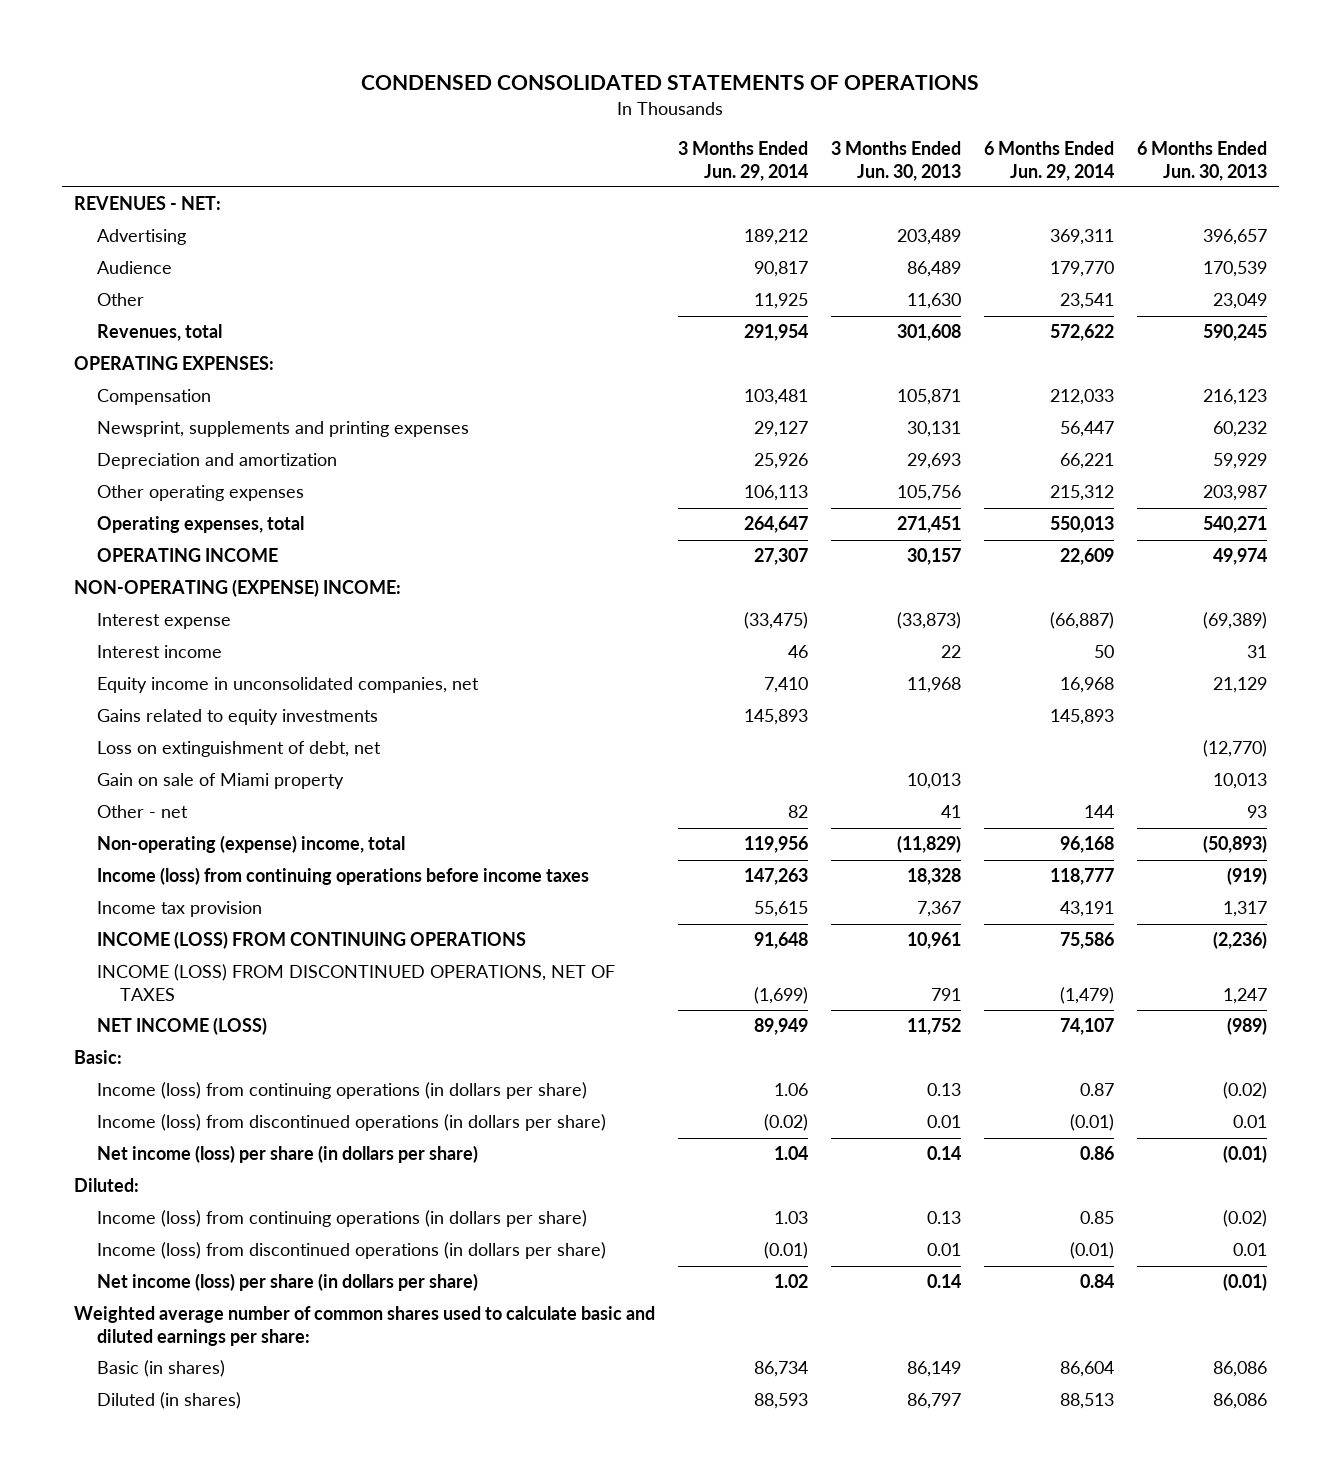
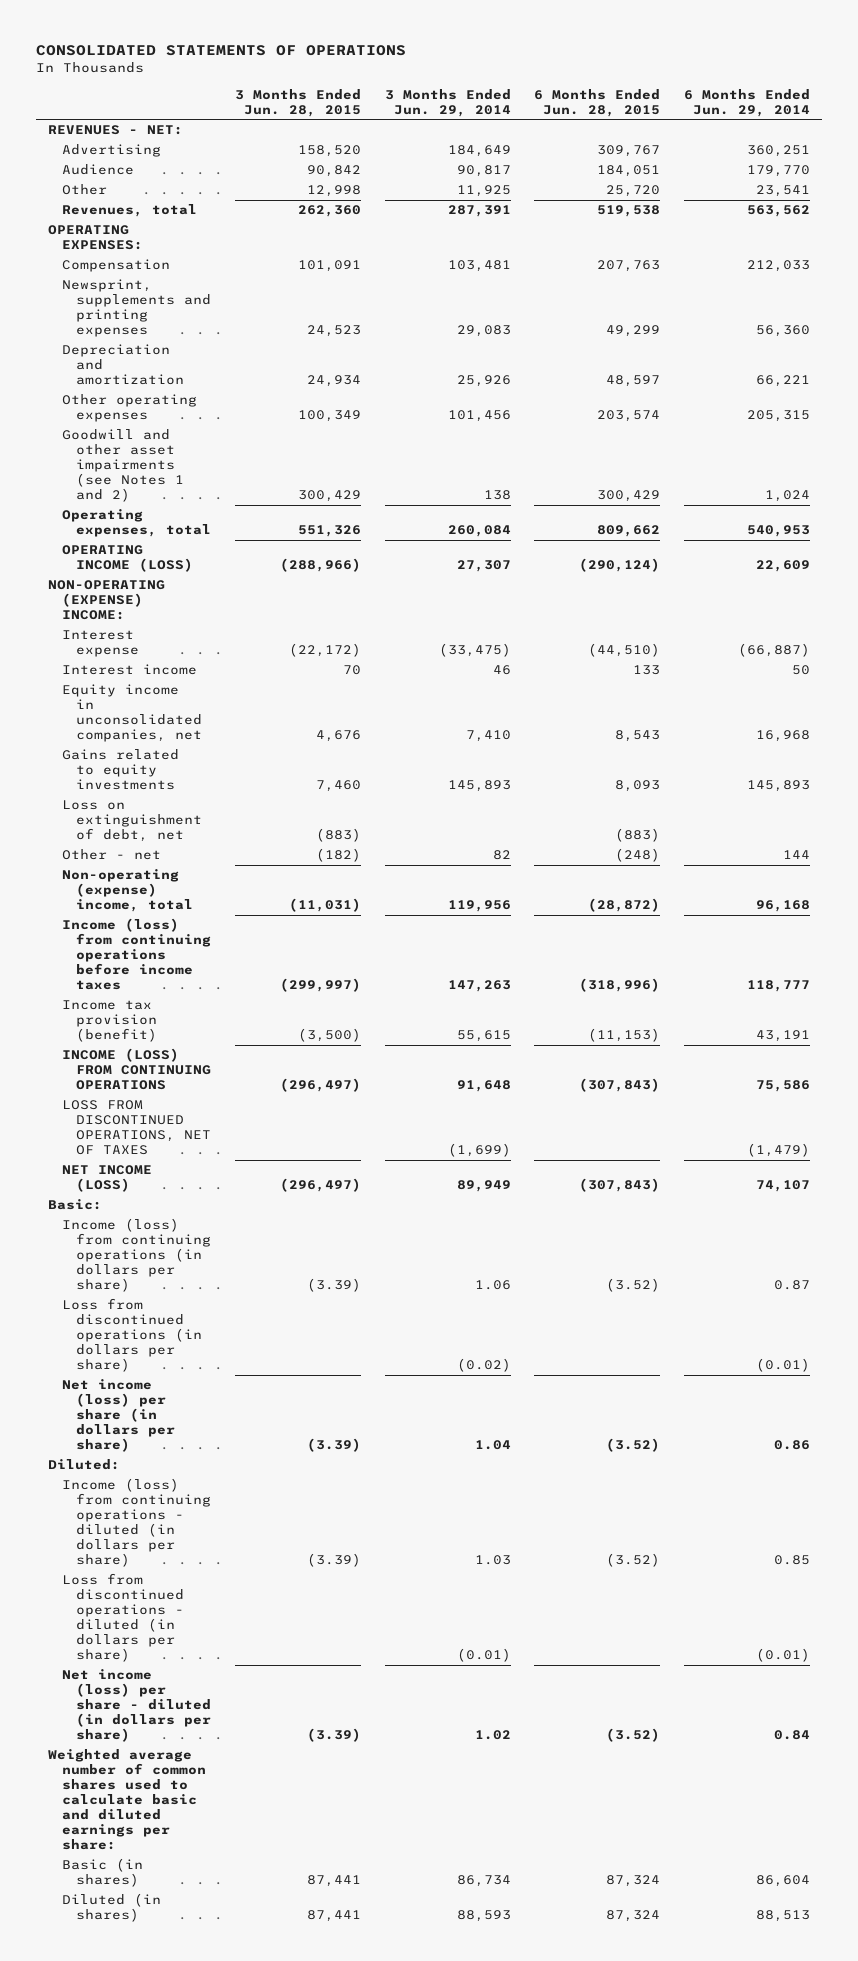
[361,75,980,91] CONDENSED CONSOLIDATED STATEMENTS OF OPERATIONS -> [36,45,407,57] CONSOLIDATED STATEMENTS OF OPERATIONS
[830,141,961,181] 3 Months Ended Jun. 30, 2013 -> none
[1137,141,1268,181] 6 Months Ended Jun. 30, 2013 -> none
none -> [234,88,361,117] 3 Months Ended Jun. 28, 2015
none -> [534,88,661,117] 6 Months Ended Jun. 28, 2015
[743,229,808,246] 189,212 -> [447,145,511,158] 184,649
[1050,229,1115,246] 369,311 -> [747,145,811,158] 360,251
[743,324,808,342] 291,954 -> [447,205,511,218] 287,391
[1050,324,1115,342] 572,622 -> [747,205,811,218] 563,562
[753,421,808,438] 29,127 -> [456,325,511,338] 29,083
[1060,421,1115,438] 56,447 -> [756,325,811,338] 56,360
[743,485,808,502] 106,113 -> [447,410,511,423] 101,456
[1050,485,1115,502] 215,312 -> [747,410,811,423] 205,315
none -> [62,429,185,503] Goodwill and other asset impairments (see Notes 1 and 2)
[743,516,808,534] 264,647 -> [447,525,511,538] 260,084
[1050,516,1115,534] 550,013 -> [747,525,811,538] 540,953
[96,548,278,563] OPERATING INCOME -> [62,545,194,573] OPERATING INCOME (LOSS)
[96,773,344,790] Gain on sale of Miami property -> none
[96,901,262,918] Income tax provision -> [62,1000,158,1043] Income tax provision (benefit)
[96,964,615,1001] INCOME (LOSS) FROM DISCONTINUED OPERATIONS, NET OF TAXES -> [62,1100,212,1156] LOSS FROM DISCONTINUED OPERATIONS, NET OF TAXES
[96,1114,606,1132] Income (loss) from discontinued operations (in dollars per share) -> [62,1298,203,1373] Loss from discontinued operations (in dollars per share)
[96,1210,587,1228] Income (loss) from continuing operations (in dollars per share) -> [62,1478,212,1568] Income (loss) from continuing operations - diluted (in dollars per share)
[96,1242,606,1260] Income (loss) from discontinued operations (in dollars per share) -> [62,1573,185,1663] Loss from discontinued operations - diluted (in dollars per share)
[96,1273,478,1292] Net income (loss) per share (in dollars per share) -> [62,1669,212,1743] Net income (loss) per share - diluted (in dollars per share)

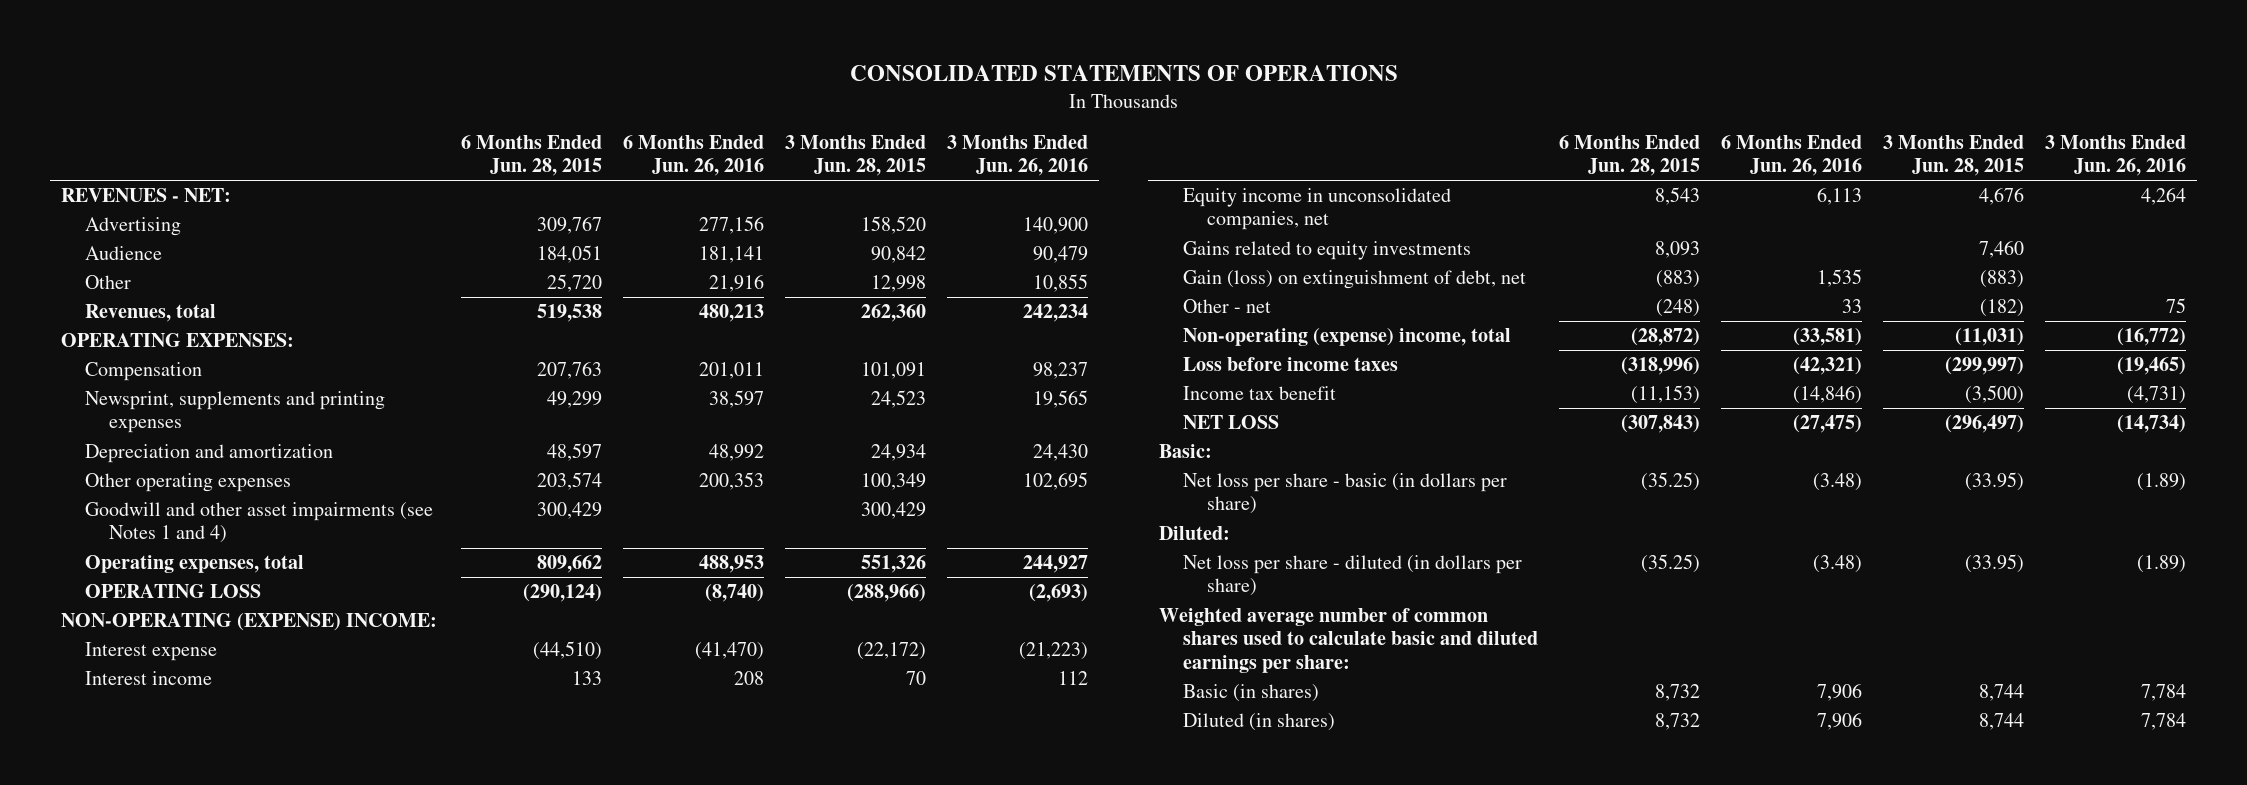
[384,88,511,117] 3 Months Ended Jun. 29, 2014 -> none
[684,88,811,117] 6 Months Ended Jun. 29, 2014 -> none
none -> [623,134,765,177] 6 Months Ended Jun. 26, 2016
none -> [947,134,1089,177] 3 Months Ended Jun. 26, 2016
[62,429,185,503] Goodwill and other asset impairments (see Notes 1 and 2) -> [84,502,433,544] Goodwill and other asset impairments (see Notes 1 and 4)
[62,545,194,573] OPERATING INCOME (LOSS) -> [84,584,261,599] OPERATING LOSS
[62,800,203,843] Loss on extinguishment of debt, net -> [1183,270,1527,290] Gain (loss) on extinguishment of debt, net
[62,1048,212,1091] INCOME (LOSS) FROM CONTINUING OPERATIONS -> none
[62,1100,212,1156] LOSS FROM DISCONTINUED OPERATIONS, NET OF TAXES -> none
[62,918,212,991] Income (loss) from continuing operations before income taxes -> [1183,357,1399,372] Loss before income taxes
[62,1000,158,1043] Income tax provision (benefit) -> [1183,386,1337,401] Income tax benefit
[62,1165,153,1193] NET INCOME (LOSS) -> [1183,415,1280,430] NET LOSS
[62,1218,212,1293] Income (loss) from continuing operations (in dollars per share) -> none
[62,1298,203,1373] Loss from discontinued operations (in dollars per share) -> none
[62,1379,176,1453] Net income (loss) per share (in dollars per share) -> [1183,473,1508,515] Net loss per share - basic (in dollars per share)
[306,1438,361,1453] (3.39) -> [1965,472,2025,492] (33.95)
[606,1438,661,1453] (3.52) -> [1641,472,1701,492] (35.25)
[62,1478,212,1568] Income (loss) from continuing operations - diluted (in dollars per share) -> none
[62,1573,185,1663] Loss from discontinued operations - diluted (in dollars per share) -> none
[62,1669,212,1743] Net income (loss) per share - diluted (in dollars per share) -> [1183,555,1523,597] Net loss per share - diluted (in dollars per share)
[306,1728,361,1743] (3.39) -> [1965,554,2025,574] (33.95)
[606,1728,661,1743] (3.52) -> [1641,554,1701,574] (35.25)
[306,1875,361,1888] 87,441 -> [1979,684,2025,702] 8,744
[606,1875,661,1888] 87,324 -> [1655,684,1701,702] 8,732
[306,1910,361,1923] 87,441 -> [1979,713,2025,731] 8,744
[606,1910,661,1923] 87,324 -> [1655,713,1701,731] 8,732

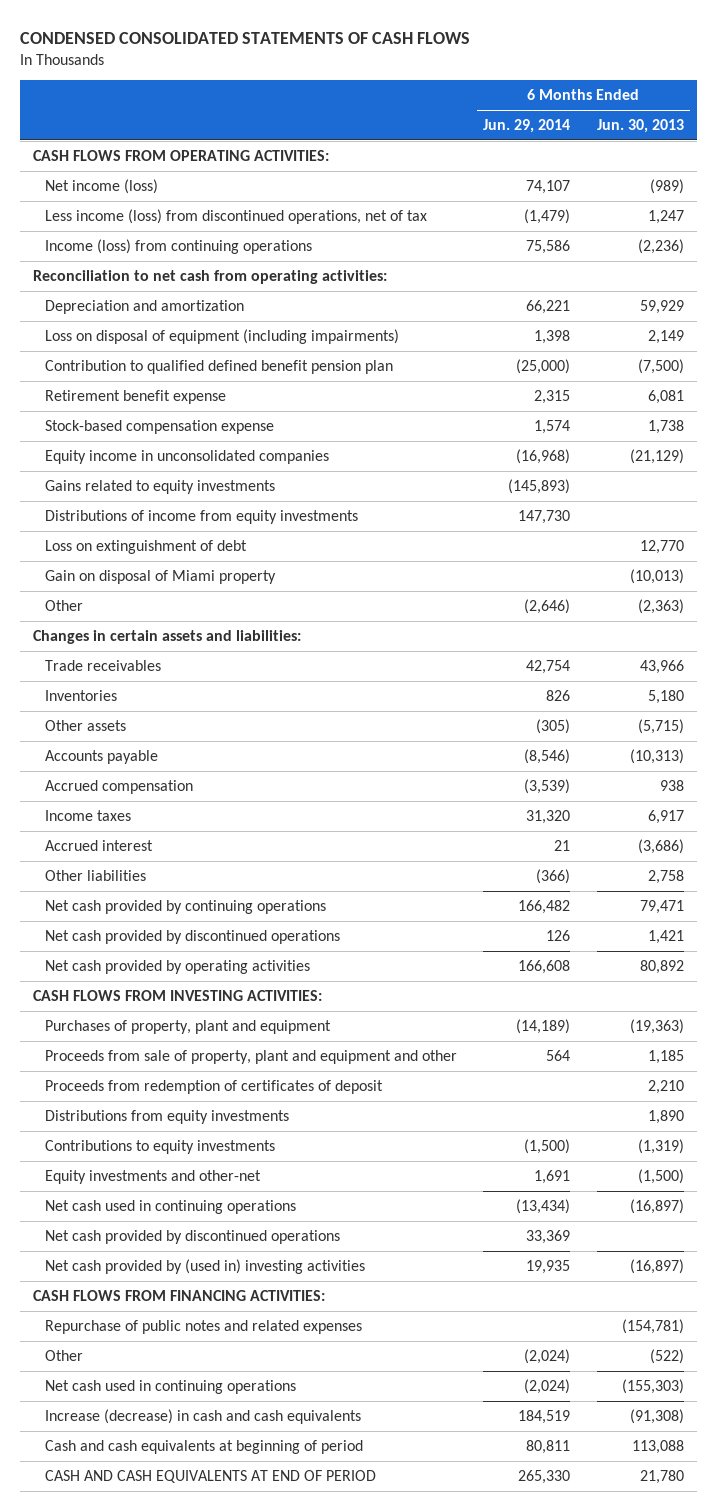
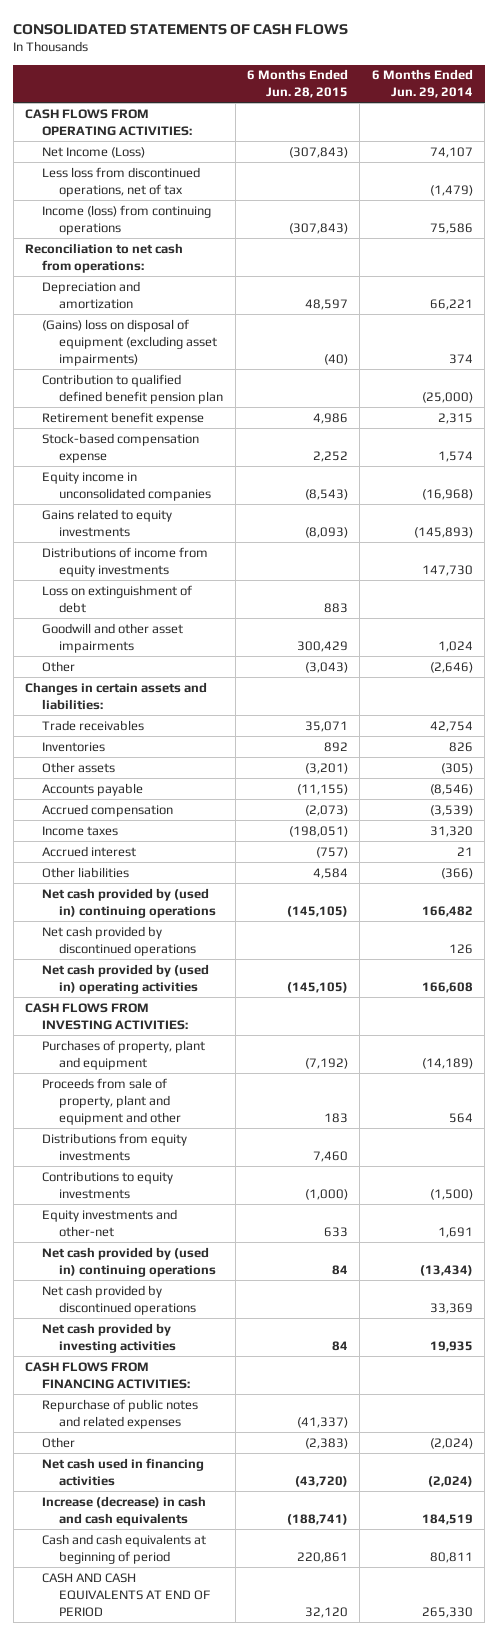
[20,32,471,45] CONDENSED CONSOLIDATED STATEMENTS OF CASH FLOWS -> [13,23,349,35] CONSOLIDATED STATEMENTS OF CASH FLOWS
[596,118,684,133] Jun. 30, 2013 -> none
none -> [247,69,349,99] 6 Months Ended Jun. 28, 2015
[44,178,158,194] Net income (loss) -> [42,146,146,158] Net Income (Loss)
[44,208,427,224] Less income (loss) from discontinued operations, net of tax -> [42,166,201,197] Less loss from discontinued operations, net of tax
[33,269,388,284] Reconciliation to net cash from operating activities: -> [25,242,184,273] Reconciliation to net cash from operations:
[44,328,399,344] Loss on disposal of equipment (including impairments) -> [42,318,218,366] (Gains) loss on disposal of equipment (excluding asset impairments)
[534,329,571,344] 1,398 -> [448,353,473,364] 374
[44,569,276,584] Gain on disposal of Miami property -> none
none -> [42,622,184,653] Goodwill and other asset impairments
[44,899,326,914] Net cash provided by continuing operations -> [42,887,217,918] Net cash provided by (used in) continuing operations
[44,959,310,974] Net cash provided by operating activities -> [42,963,210,994] Net cash provided by (used in) operating activities
[44,1079,383,1094] Proceeds from redemption of certificates of deposit -> none
[44,1199,296,1214] Net cash used in continuing operations -> [42,1246,217,1277] Net cash provided by (used in) continuing operations
[44,1258,365,1274] Net cash provided by (used in) investing activities -> [42,1322,177,1353] Net cash provided by investing activities
[44,1379,296,1394] Net cash used in continuing operations -> [42,1457,205,1486] Net cash used in financing activities

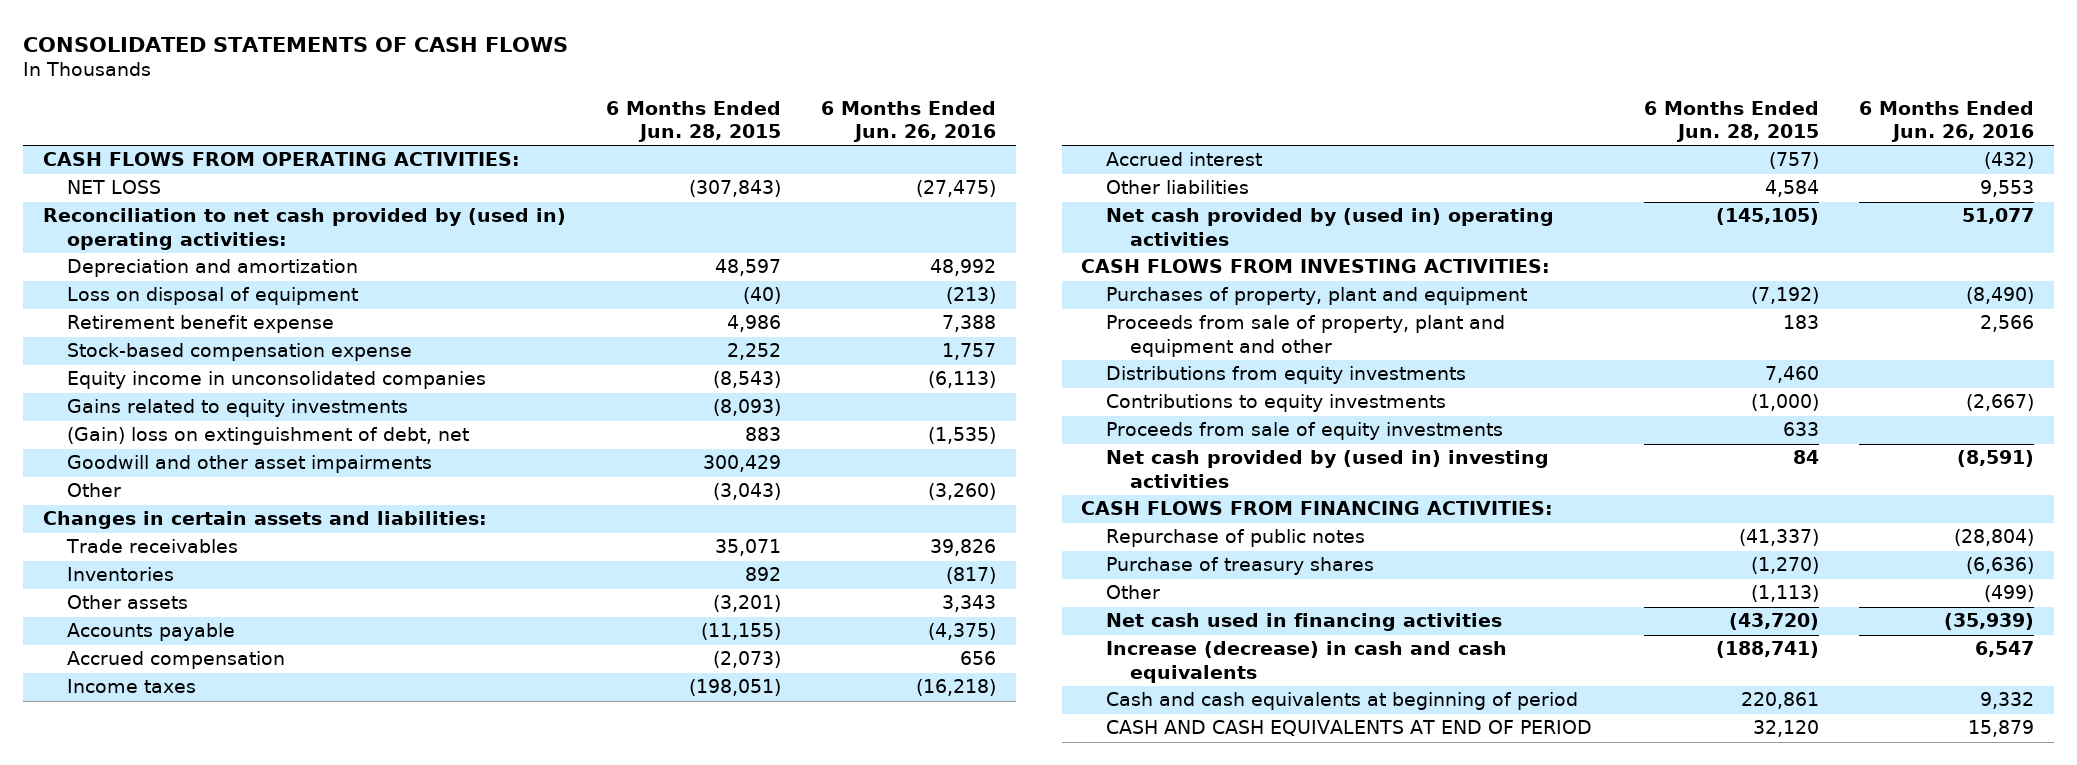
[371,69,473,99] 6 Months Ended Jun. 29, 2014 -> none
none -> [820,101,996,143] 6 Months Ended Jun. 26, 2016
[42,166,201,197] Less loss from discontinued operations, net of tax -> none
[42,204,212,235] Income (loss) from continuing operations -> none
[42,146,146,158] Net Income (Loss) -> [67,180,162,195] NET LOSS
[25,242,184,273] Reconciliation to net cash from operations: -> [43,208,567,250] Reconciliation to net cash provided by (used in) operating activities:
[42,373,224,404] Contribution to qualified defined benefit pension plan -> none
[42,318,218,366] (Gains) loss on disposal of equipment (excluding asset impairments) -> [67,287,359,306] Loss on disposal of equipment
[42,546,209,577] Distributions of income from equity investments -> none
[42,584,193,613] Loss on extinguishment of debt -> [67,427,470,446] (Gain) loss on extinguishment of debt, net
[42,887,217,918] Net cash provided by (used in) continuing operations -> none
[42,925,197,956] Net cash provided by discontinued operations -> none
[42,1246,217,1277] Net cash provided by (used in) continuing operations -> none
[42,1284,197,1315] Net cash provided by discontinued operations -> none
[42,1208,178,1237] Equity investments and other-net -> [1105,422,1503,441] Proceeds from sale of equity investments
[42,1322,177,1353] Net cash provided by investing activities -> [1105,450,1549,488] Net cash provided by (used in) investing activities
[42,1398,199,1429] Repurchase of public notes and related expenses -> [1105,529,1365,548] Repurchase of public notes
none -> [1105,557,1374,576] Purchase of treasury shares
[305,1437,349,1449] (2,383) -> [1751,585,1820,603] (1,113)

